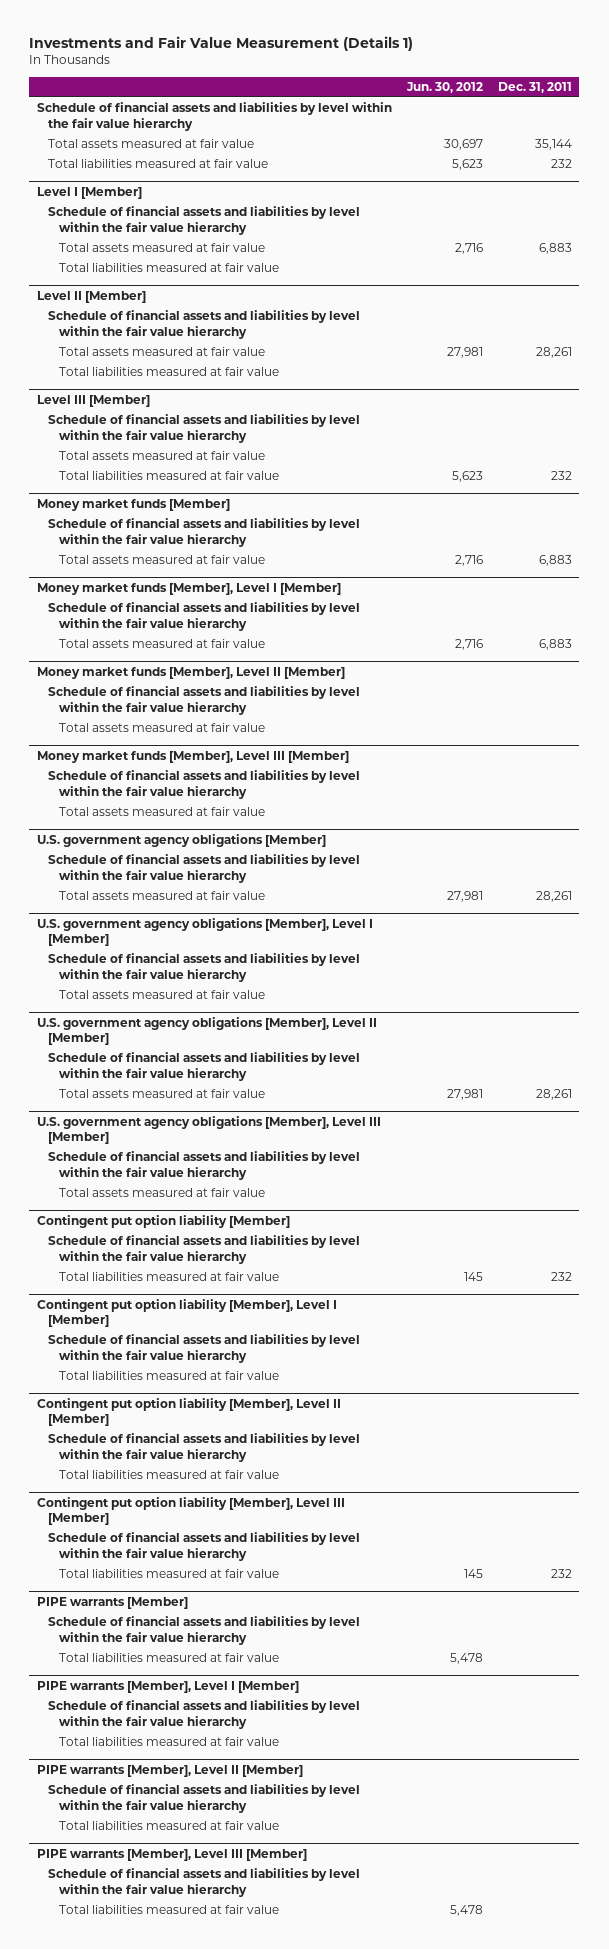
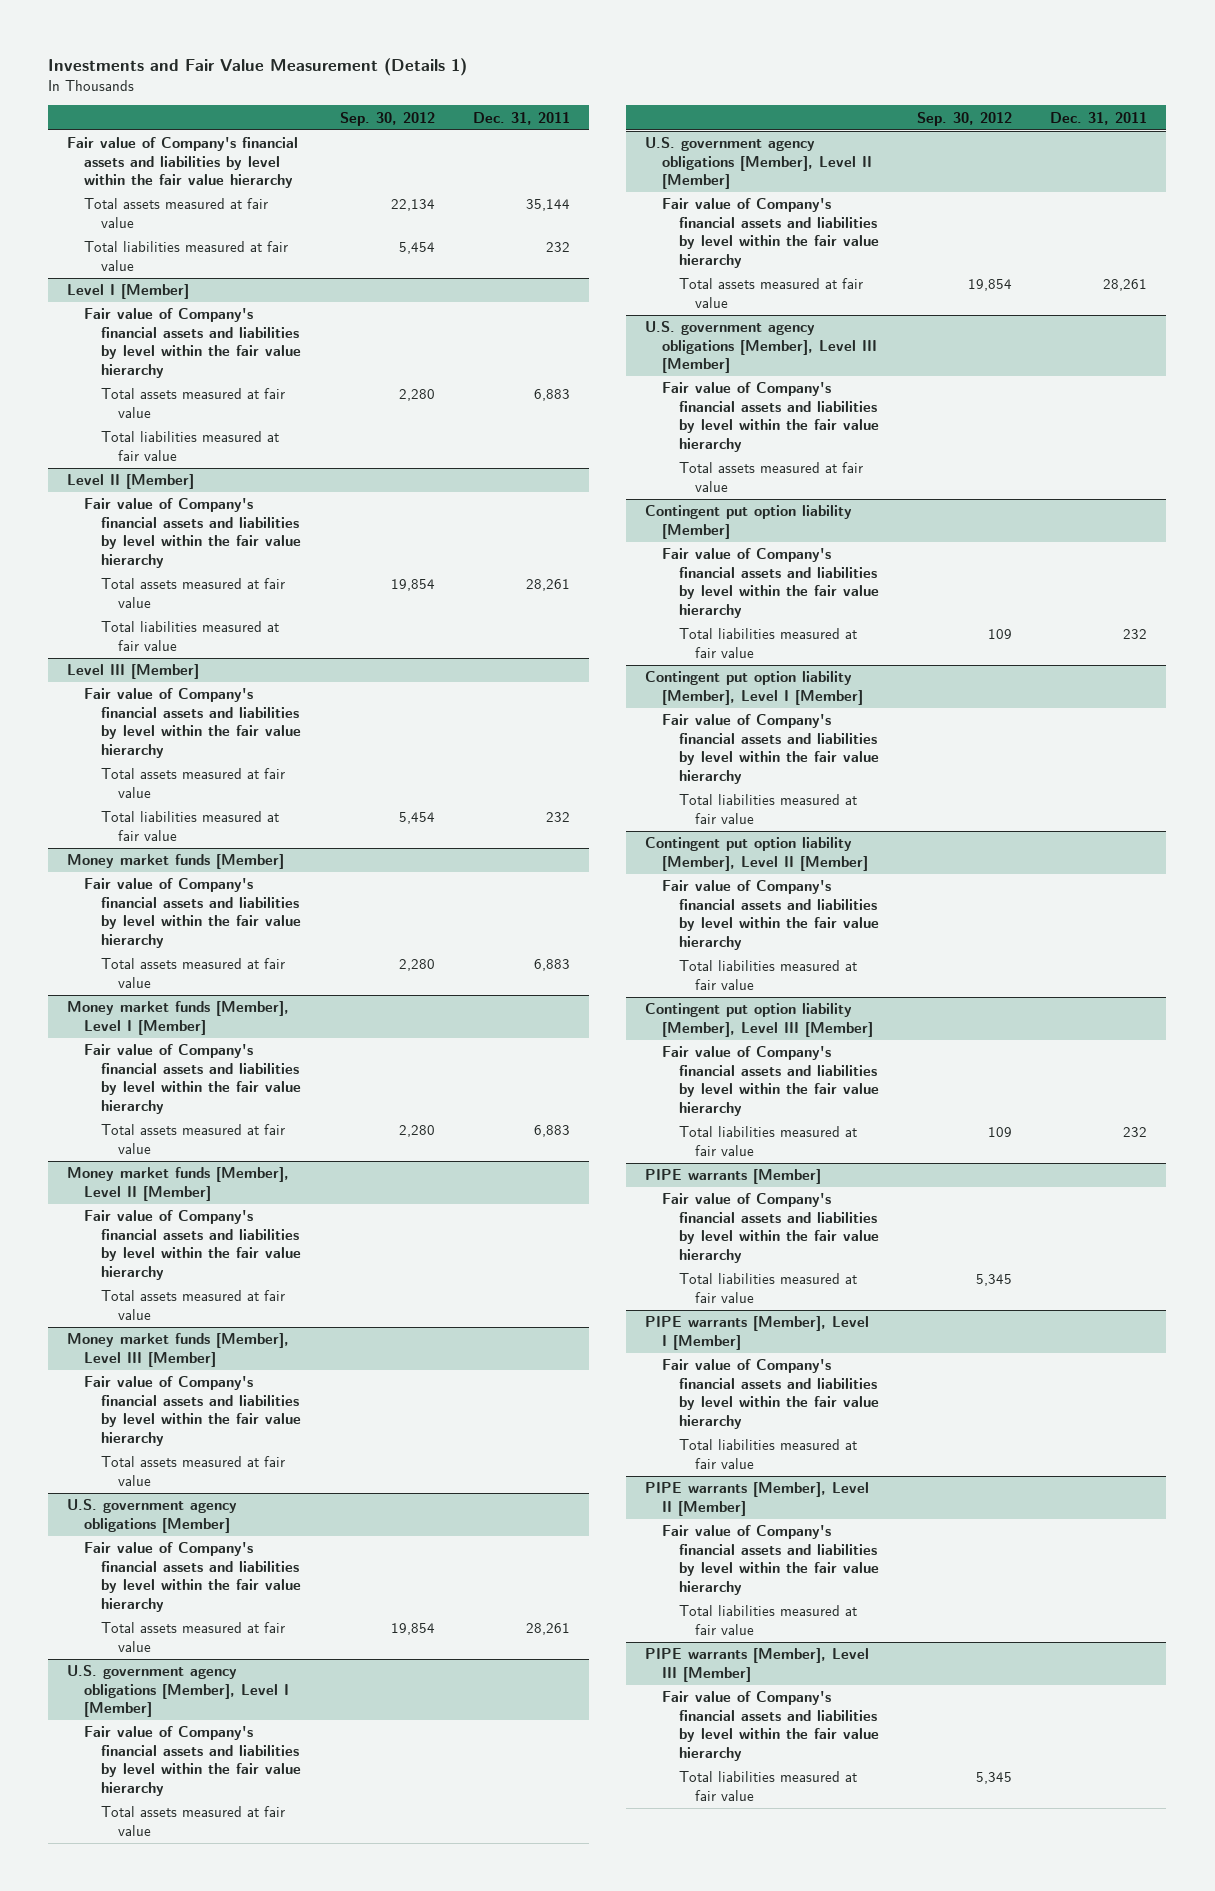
[405,81,483,93] Jun. 30, 2012 -> none
none -> [339,111,435,126] Sep. 30, 2012
[36,102,392,131] Schedule of financial assets and liabilities by level within the fair value hierarchy -> [67,137,299,189] Fair value of Company's financial assets and liabilities by level within the fair value hierarchy
[48,206,361,235] Schedule of financial assets and liabilities by level within the fair value hierarchy -> [84,308,302,378] Fair value of Company's financial assets and liabilities by level within the fair value hierarchy
[48,310,361,339] Schedule of financial assets and liabilities by level within the fair value hierarchy -> [84,498,302,568] Fair value of Company's financial assets and liabilities by level within the fair value hierarchy
[48,414,361,443] Schedule of financial assets and liabilities by level within the fair value hierarchy -> [84,688,302,758] Fair value of Company's financial assets and liabilities by level within the fair value hierarchy
[48,518,361,547] Schedule of financial assets and liabilities by level within the fair value hierarchy -> [84,878,302,948] Fair value of Company's financial assets and liabilities by level within the fair value hierarchy
[48,602,361,631] Schedule of financial assets and liabilities by level within the fair value hierarchy -> [84,1044,302,1114] Fair value of Company's financial assets and liabilities by level within the fair value hierarchy
[48,686,361,715] Schedule of financial assets and liabilities by level within the fair value hierarchy -> [84,1210,302,1280] Fair value of Company's financial assets and liabilities by level within the fair value hierarchy
[48,770,361,799] Schedule of financial assets and liabilities by level within the fair value hierarchy -> [84,1376,302,1446] Fair value of Company's financial assets and liabilities by level within the fair value hierarchy
[48,854,361,883] Schedule of financial assets and liabilities by level within the fair value hierarchy -> [84,1542,302,1612] Fair value of Company's financial assets and liabilities by level within the fair value hierarchy
[48,953,361,982] Schedule of financial assets and liabilities by level within the fair value hierarchy -> [84,1726,302,1796] Fair value of Company's financial assets and liabilities by level within the fair value hierarchy
[48,1052,361,1081] Schedule of financial assets and liabilities by level within the fair value hierarchy -> [661,198,879,268] Fair value of Company's financial assets and liabilities by level within the fair value hierarchy
[48,1151,361,1180] Schedule of financial assets and liabilities by level within the fair value hierarchy -> [661,382,879,452] Fair value of Company's financial assets and liabilities by level within the fair value hierarchy
[48,1235,361,1264] Schedule of financial assets and liabilities by level within the fair value hierarchy -> [661,548,879,618] Fair value of Company's financial assets and liabilities by level within the fair value hierarchy
[48,1334,361,1363] Schedule of financial assets and liabilities by level within the fair value hierarchy -> [661,714,879,784] Fair value of Company's financial assets and liabilities by level within the fair value hierarchy
[48,1433,361,1462] Schedule of financial assets and liabilities by level within the fair value hierarchy -> [661,880,879,950] Fair value of Company's financial assets and liabilities by level within the fair value hierarchy
[48,1532,361,1561] Schedule of financial assets and liabilities by level within the fair value hierarchy -> [661,1046,879,1116] Fair value of Company's financial assets and liabilities by level within the fair value hierarchy
[48,1616,361,1645] Schedule of financial assets and liabilities by level within the fair value hierarchy -> [661,1193,879,1263] Fair value of Company's financial assets and liabilities by level within the fair value hierarchy
[48,1700,361,1729] Schedule of financial assets and liabilities by level within the fair value hierarchy -> [661,1359,879,1429] Fair value of Company's financial assets and liabilities by level within the fair value hierarchy
[48,1784,361,1813] Schedule of financial assets and liabilities by level within the fair value hierarchy -> [661,1525,879,1595] Fair value of Company's financial assets and liabilities by level within the fair value hierarchy
[48,1868,361,1897] Schedule of financial assets and liabilities by level within the fair value hierarchy -> [661,1691,879,1761] Fair value of Company's financial assets and liabilities by level within the fair value hierarchy

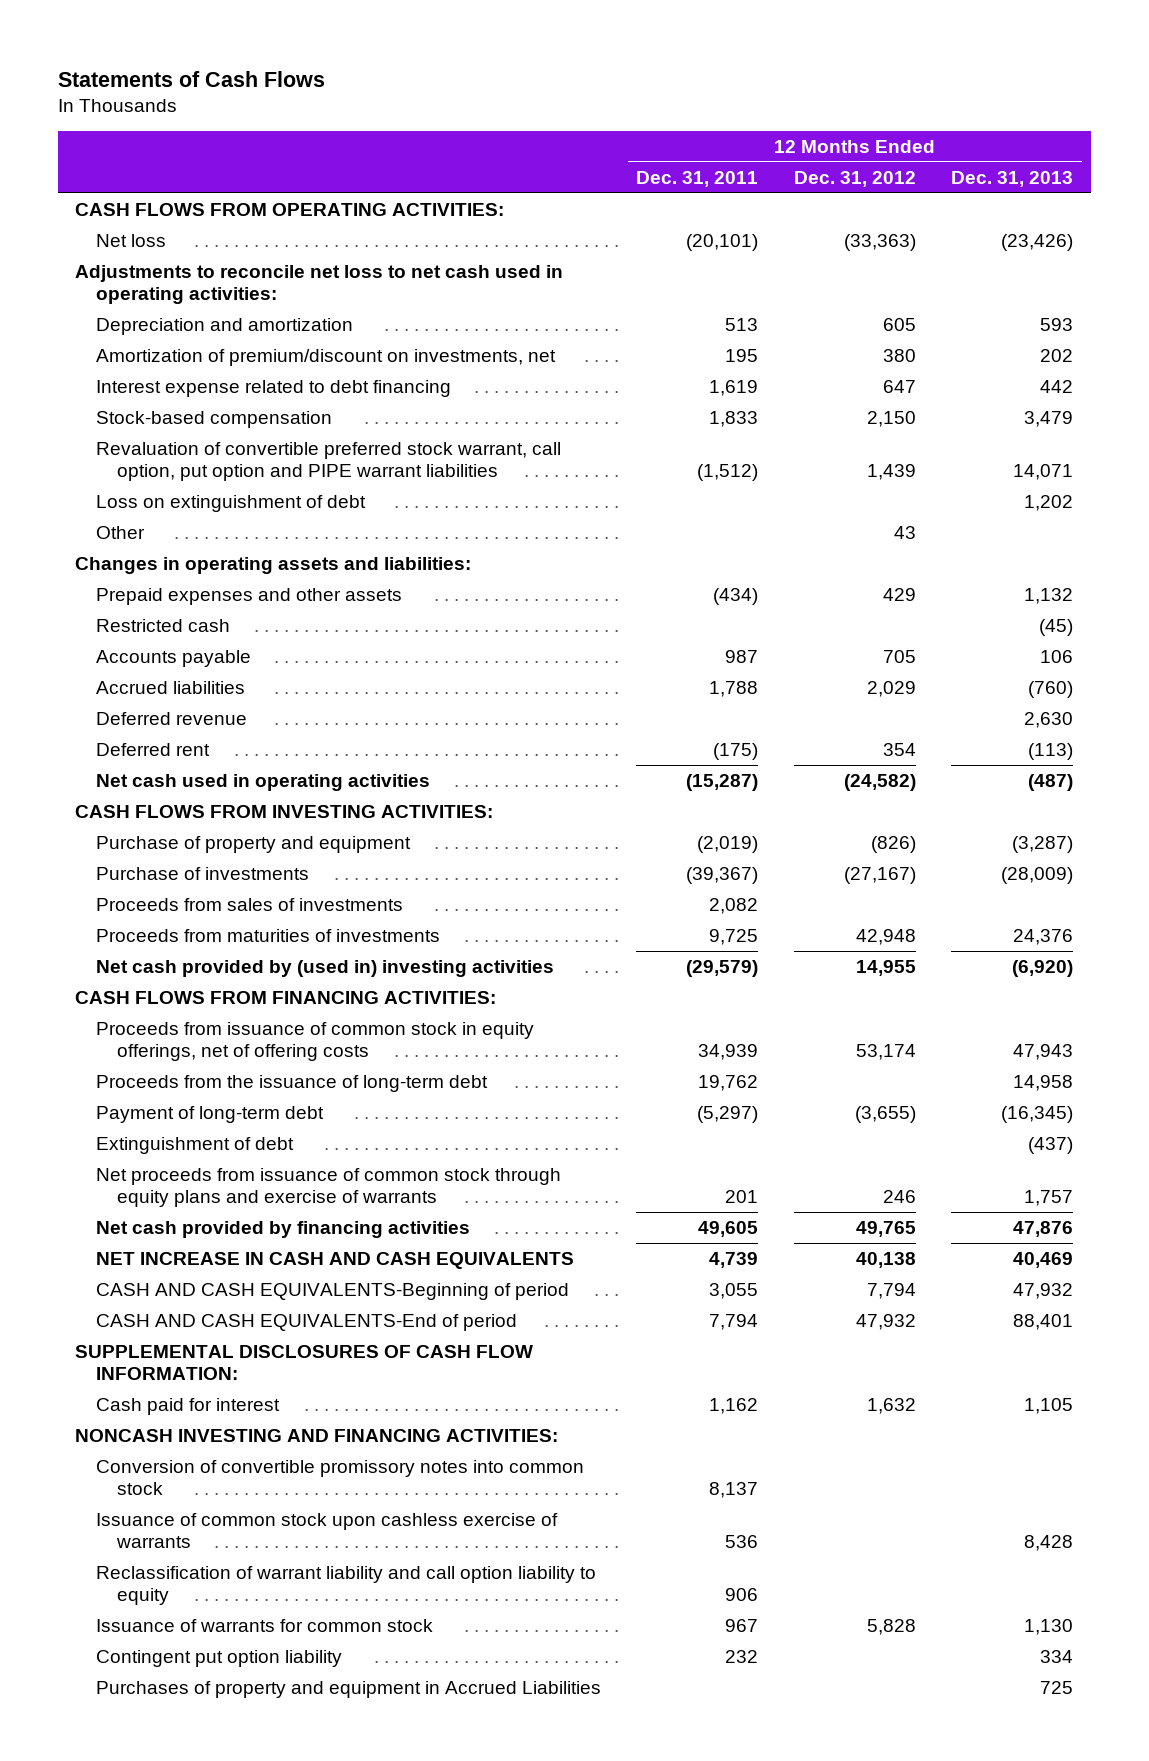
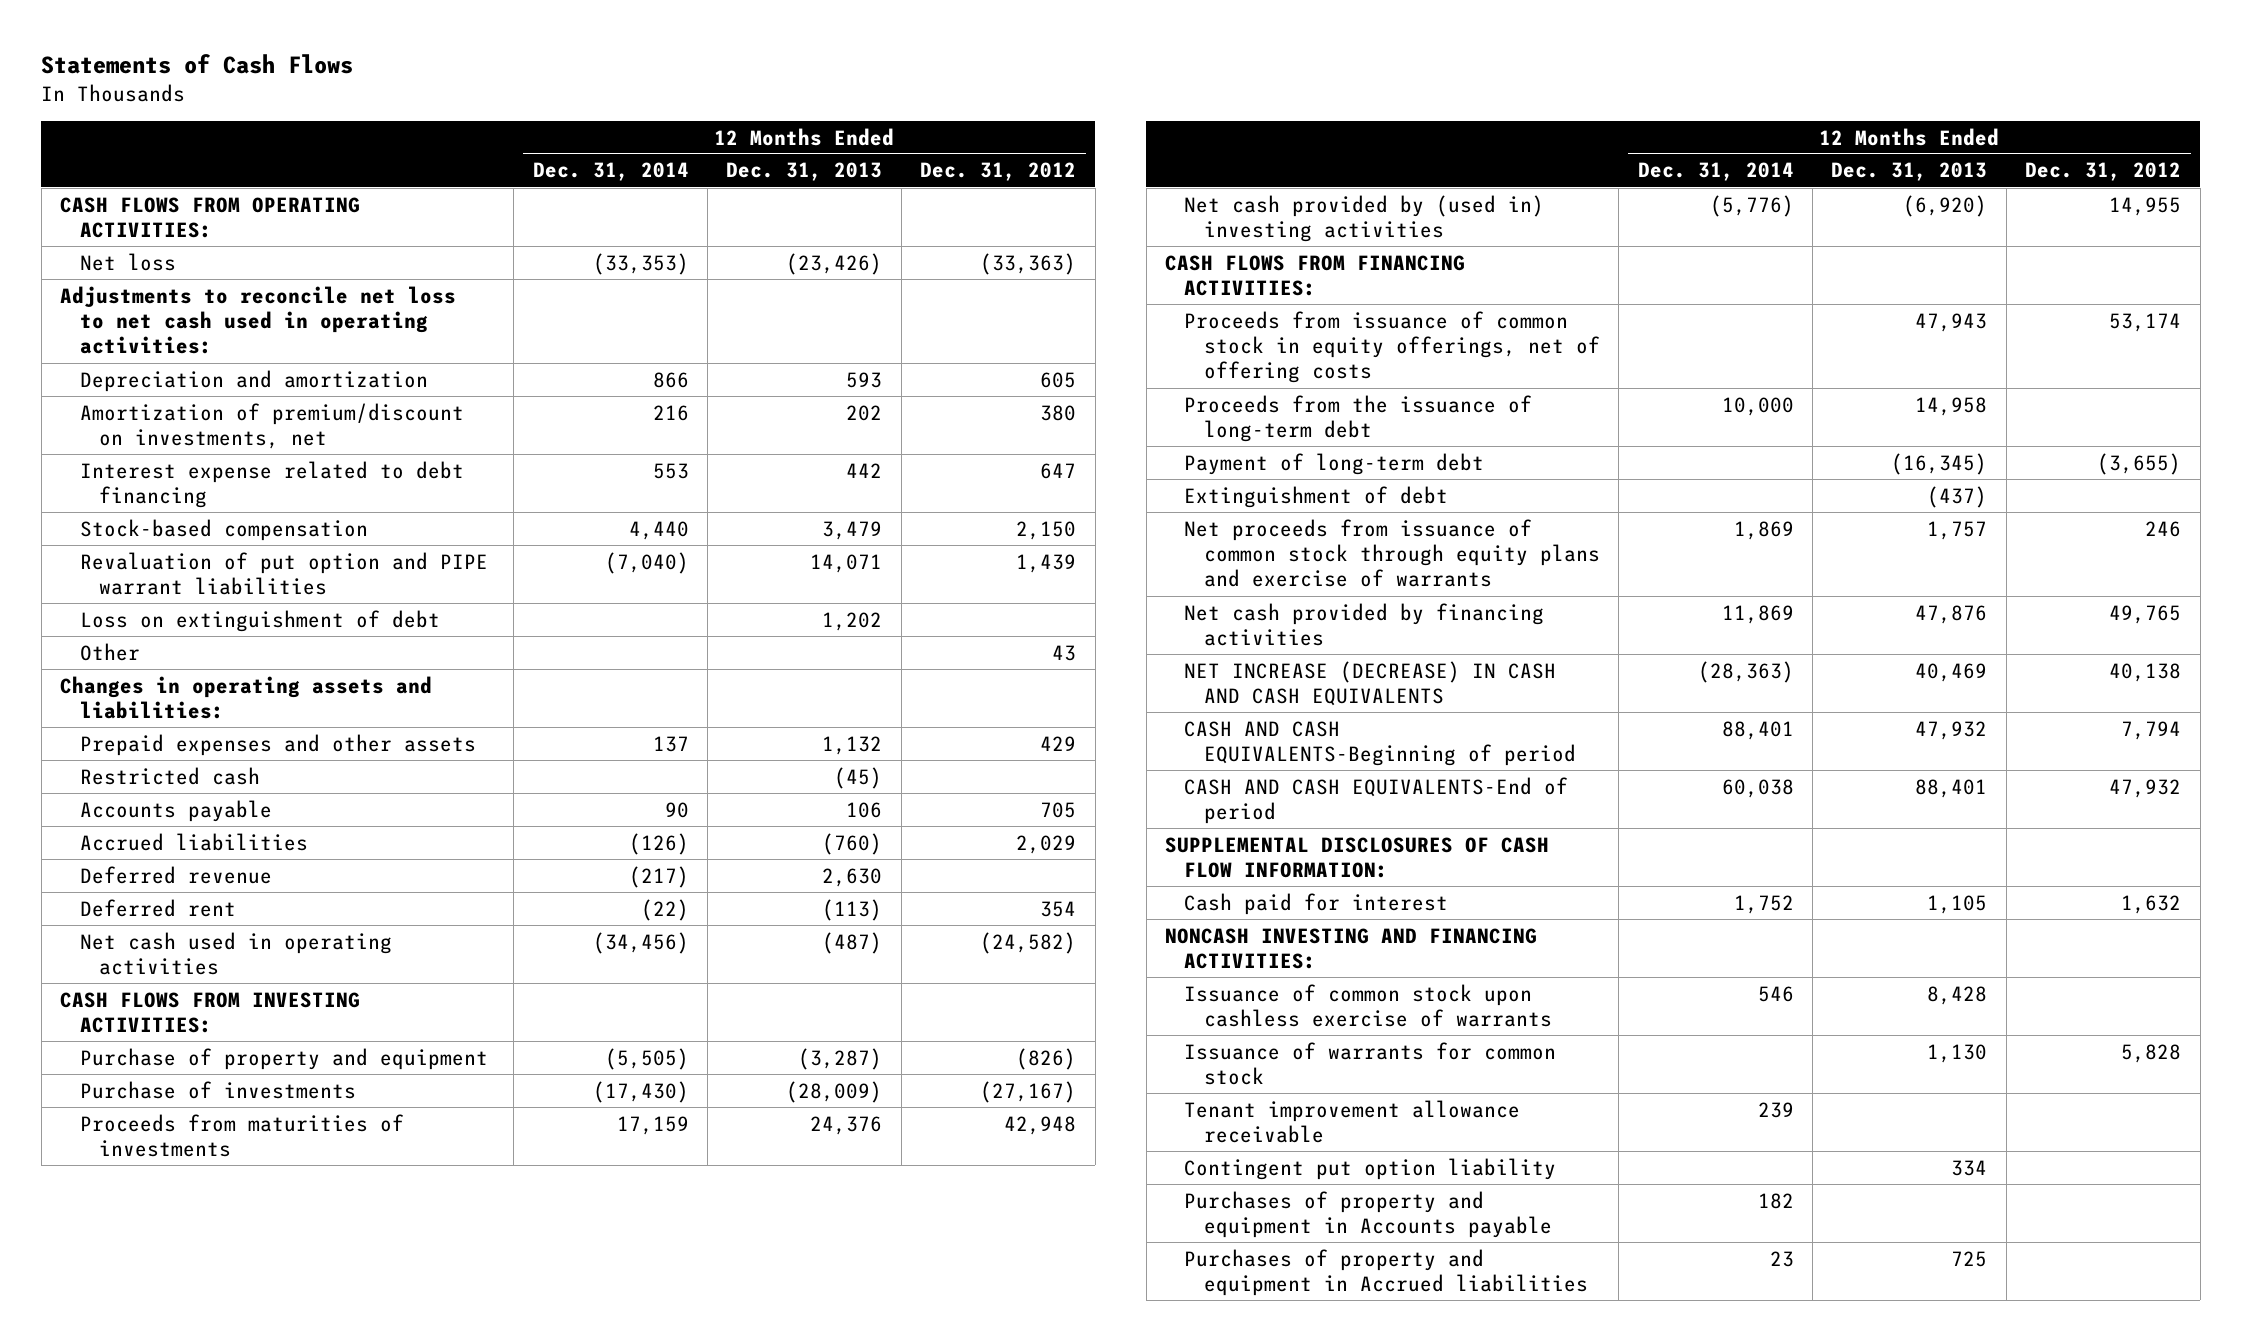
[636,170,759,187] Dec. 31, 2011 -> none
none -> [532,162,689,182] Dec. 31, 2014
[96,441,562,482] Revaluation of convertible preferred stock warrant, call option, put option and PIPE warrant liabilities -> [79,551,488,595] Revaluation of put option and PIPE warrant liabilities
[96,897,404,911] Proceeds from sales of investments -> none
[96,1251,575,1269] NET INCREASE IN CASH AND CASH EQUIVALENTS -> [1184,660,1557,706] NET INCREASE (DECREASE) IN CASH AND CASH EQUIVALENTS
[96,1459,585,1496] Conversion of convertible promissory notes into common stock -> none
[96,1565,597,1606] Reclassification of warrant liability and call option liability to equity -> none
none -> [1184,1099,1521,1143] Tenant improvement allowance receivable
none -> [1184,1190,1552,1238] Purchases of property and equipment in Accounts payable
[96,1680,602,1698] Purchases of property and equipment in Accrued Liabilities -> [1184,1248,1588,1296] Purchases of property and equipment in Accrued liabilities

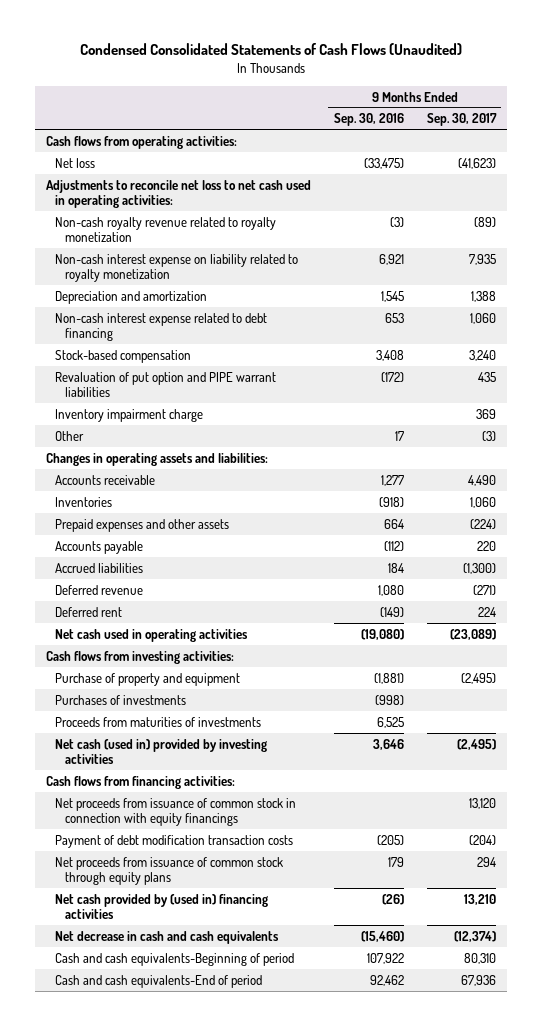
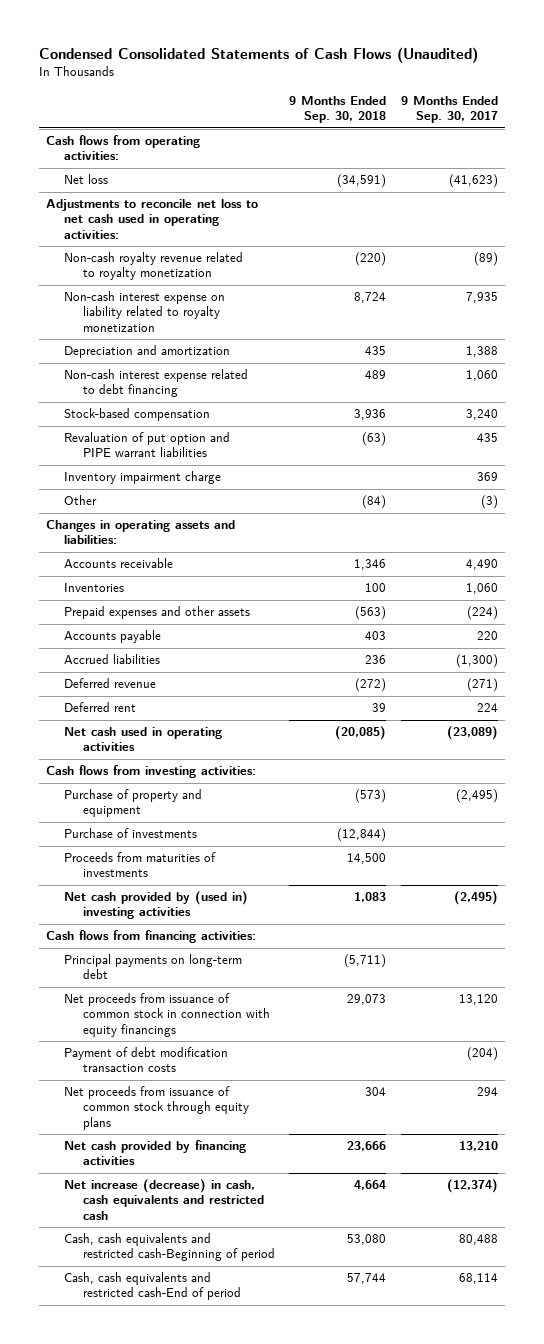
[333,113,404,127] Sep. 30, 2016 -> none
none -> [289,96,387,124] 9 Months Ended Sep. 30, 2018
[55,694,187,705] Purchases of investments -> [64,828,198,839] Purchase of investments
[55,738,268,764] Net cash (used in) provided by investing activities -> [64,891,249,920] Net cash provided by (used in) investing activities
none -> [64,954,243,980] Principal payments on long-term debt
[55,893,269,919] Net cash provided by (used in) financing activities -> [64,1140,247,1166] Net cash provided by financing activities
[55,930,280,944] Net decrease in cash and cash equivalents -> [64,1179,264,1220] Net increase (decrease) in cash, cash equivalents and restricted cash
[55,952,295,966] Cash and cash equivalents-Beginning of period -> [64,1233,275,1262] Cash, cash equivalents and restricted cash-Beginning of period
[463,952,496,964] 80,310 -> [458,1234,498,1246] 80,488
[55,974,263,988] Cash and cash equivalents-End of period -> [64,1272,241,1301] Cash, cash equivalents and restricted cash-End of period
[460,974,496,986] 67,936 -> [458,1273,498,1285] 68,114

